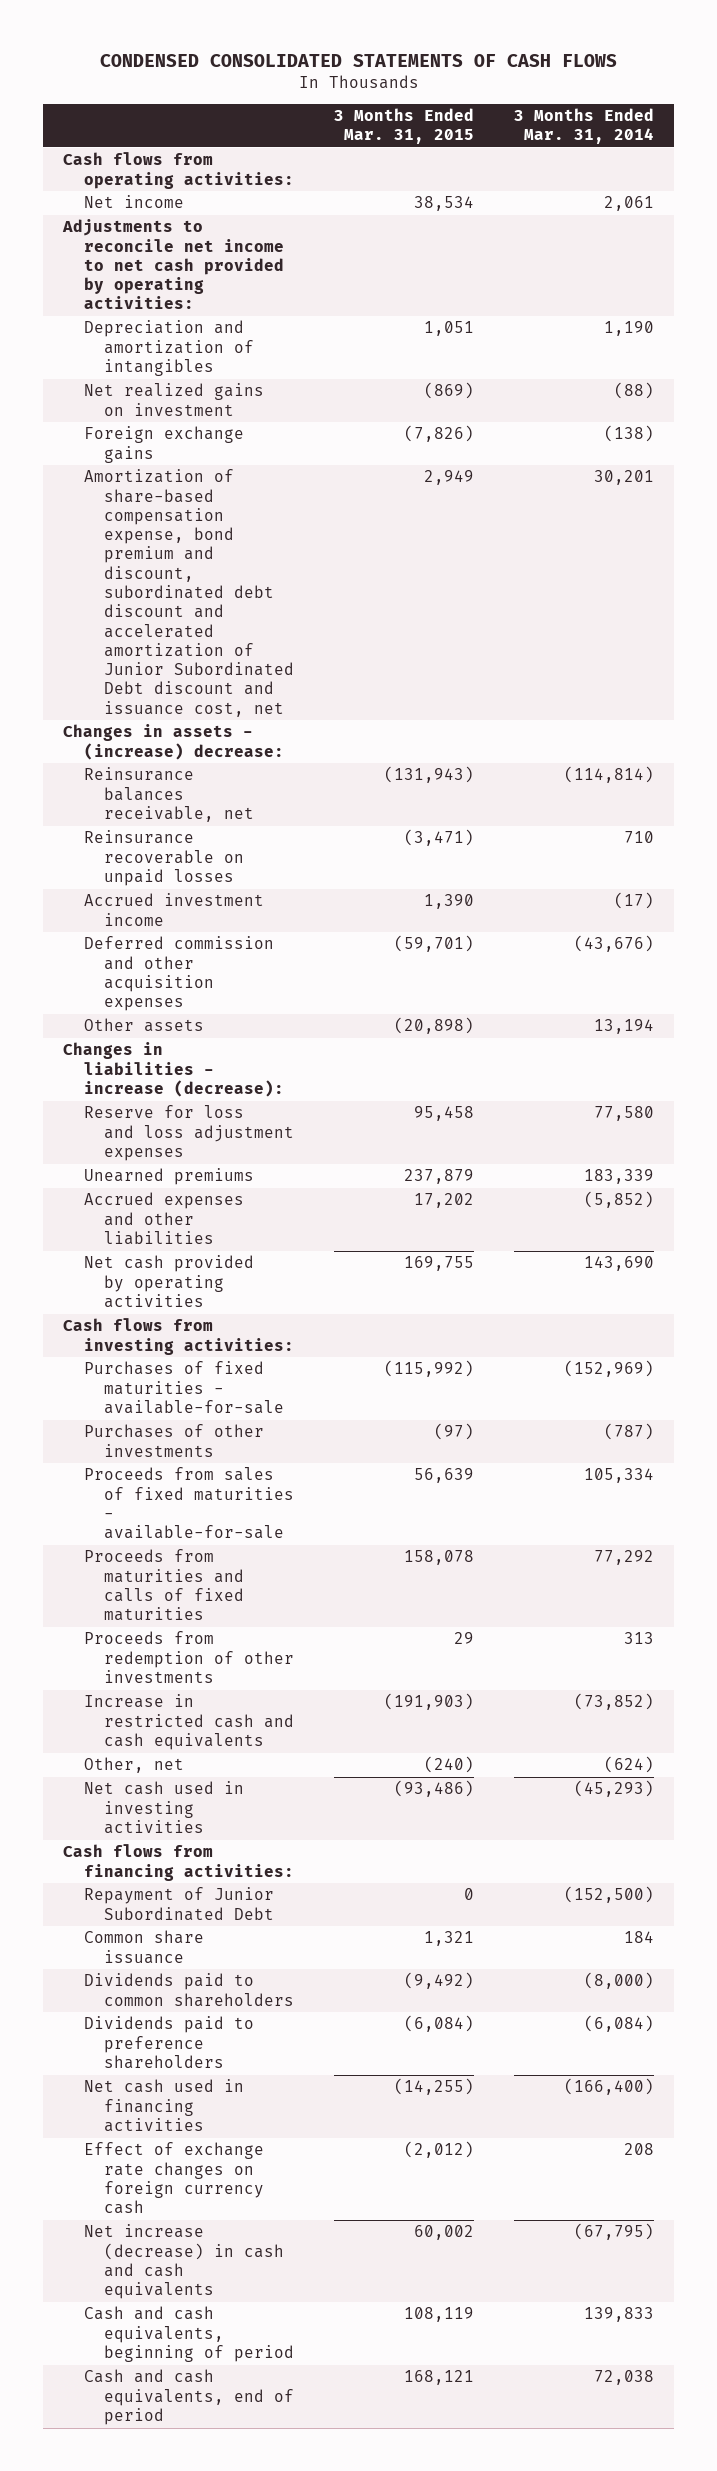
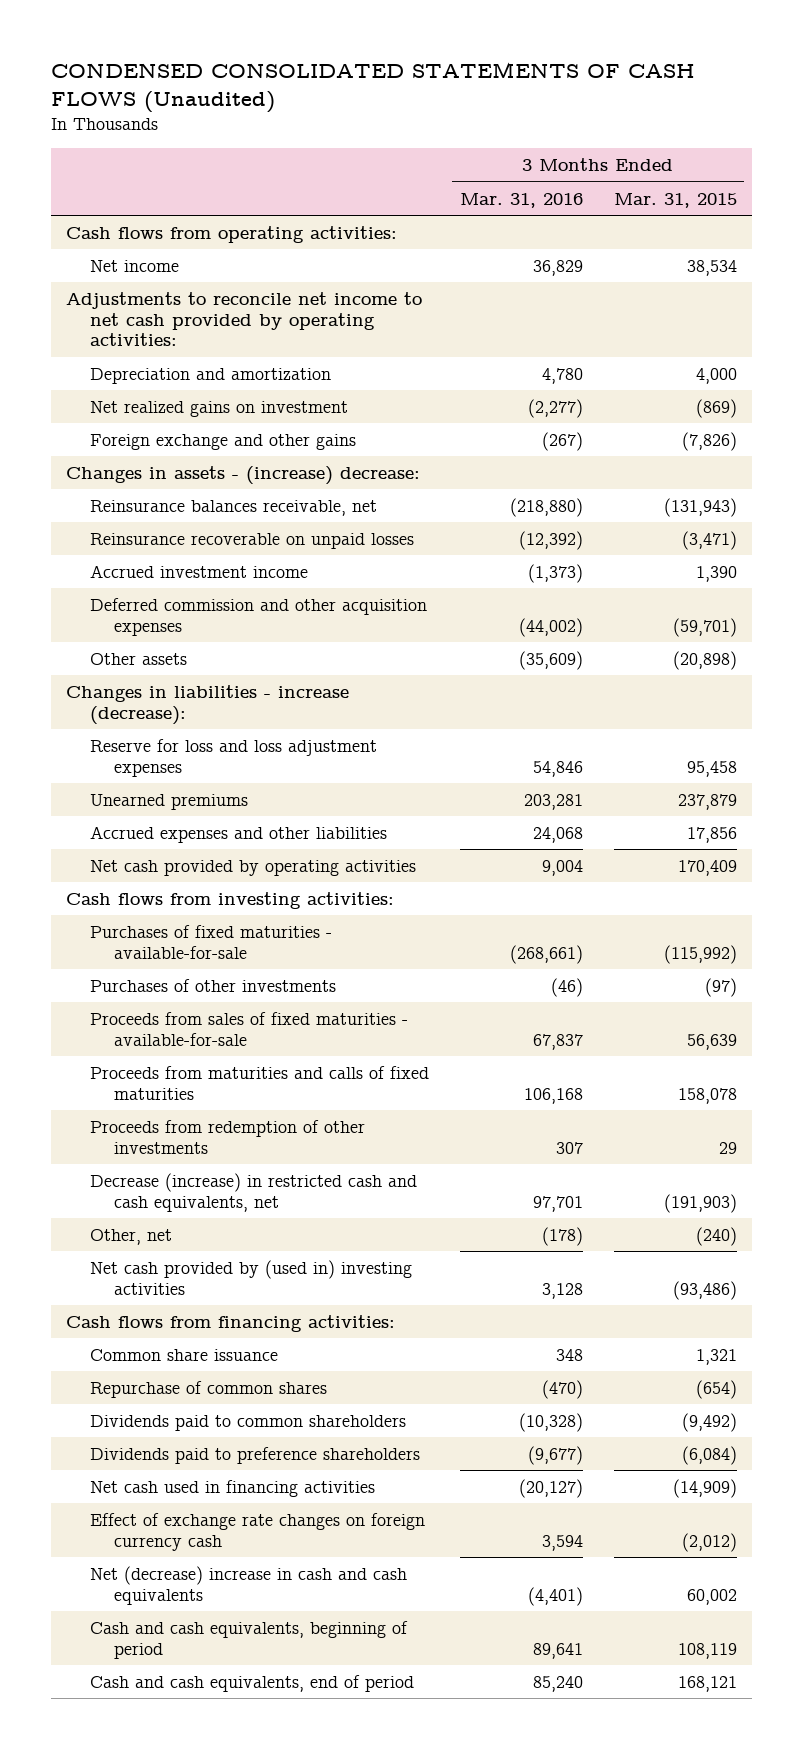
[99,54,617,68] CONDENSED CONSOLIDATED STATEMENTS OF CASH FLOWS -> [50,62,695,114] CONDENSED CONSOLIDATED STATEMENTS OF CASH FLOWS (Unaudited)
[513,107,654,145] 3 Months Ended Mar. 31, 2014 -> none
none -> [459,192,583,208] Mar. 31, 2016
[83,320,255,376] Depreciation and amortization of intangibles -> [90,367,332,384] Depreciation and amortization
[424,321,475,337] 1,051 -> [695,367,737,384] 4,000
[83,469,295,717] Amortization of share-based compensation expense, bond premium and discount, subordinated debt discount and accelerated amortization of Junior Subordinated Debt discount and issuance cost, net -> none
[83,426,244,463] Foreign exchange gains -> [90,433,357,450] Foreign exchange and other gains
[414,1193,475,1209] 17,202 -> [686,826,737,843] 17,856
[404,1256,475,1272] 169,755 -> [677,859,737,876] 170,409
[83,1694,295,1750] Increase in restricted cash and cash equivalents -> [90,1172,418,1212] Decrease (increase) in restricted cash and cash equivalents, net
[83,1781,244,1834] Net cash used in investing activities -> [90,1259,413,1295] Net cash provided by (used in) investing activities
[83,1887,275,1921] Repayment of Junior Subordinated Debt -> none
none -> [90,1380,328,1398] Repurchase of common shares
[394,2078,475,2096] (14,255) -> [672,1478,737,1498] (14,909)
[83,2224,285,2300] Net increase (decrease) in cash and cash equivalents -> [90,1565,408,1605] Net (decrease) increase in cash and cash equivalents

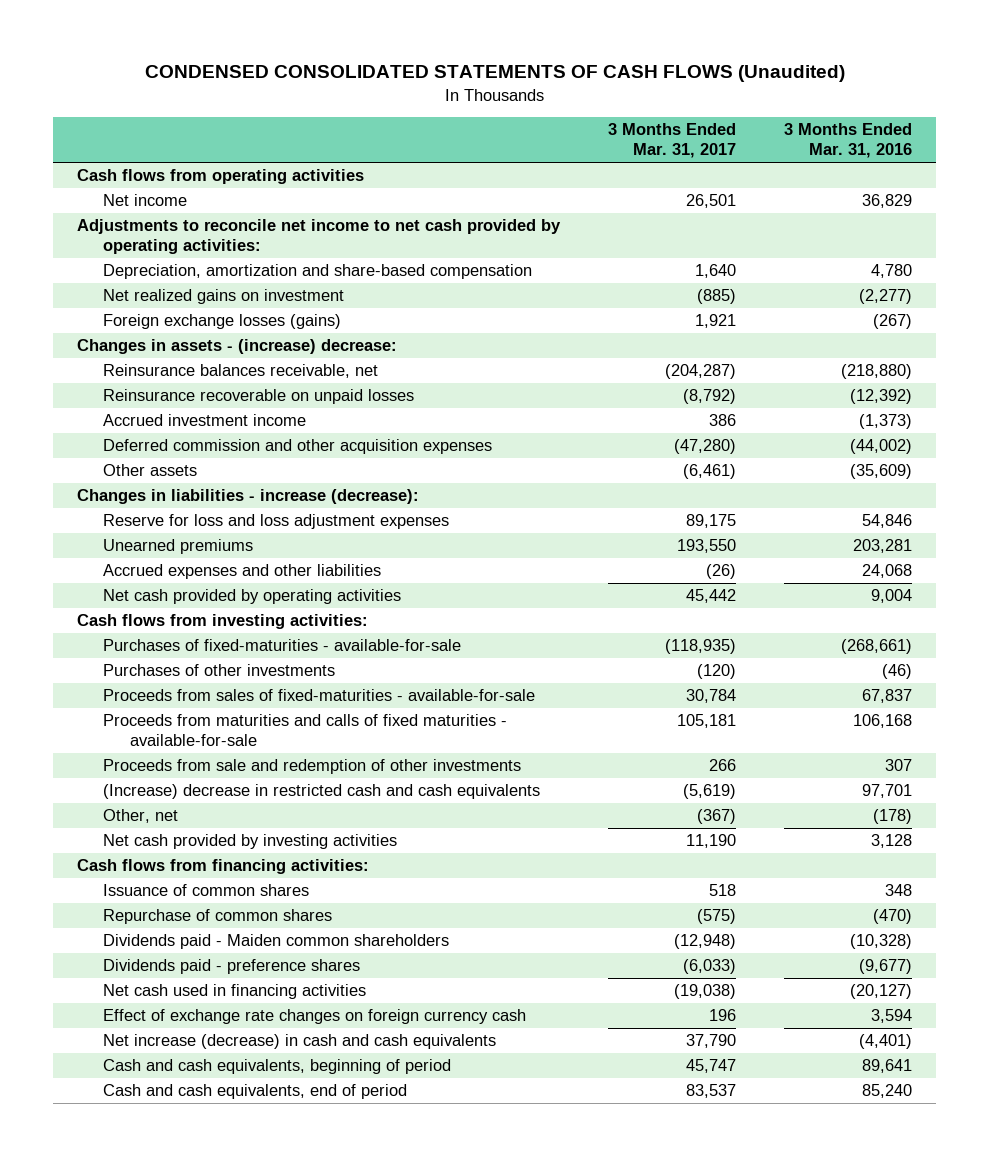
[613,192,737,208] Mar. 31, 2015 -> none
none -> [608,123,737,159] 3 Months Ended Mar. 31, 2017
[65,225,397,243] Cash flows from operating activities: -> [76,169,364,185] Cash flows from operating activities
[90,367,332,384] Depreciation and amortization -> [103,264,533,280] Depreciation, amortization and share-based compensation
[90,433,357,450] Foreign exchange and other gains -> [103,314,342,330] Foreign exchange losses (gains)
[90,924,333,959] Purchases of fixed maturities - available-for-sale -> [103,639,462,652] Purchases of fixed-maturities - available-for-sale
[90,1011,409,1046] Proceeds from sales of fixed maturities - available-for-sale -> [103,689,536,702] Proceeds from sales of fixed-maturities - available-for-sale
[90,1065,430,1100] Proceeds from maturities and calls of fixed maturities -> [103,714,508,747] Proceeds from maturities and calls of fixed maturities - available-for-sale
[90,1119,366,1154] Proceeds from redemption of other investments -> [103,759,522,775] Proceeds from sale and redemption of other investments
[90,1172,418,1212] Decrease (increase) in restricted cash and cash equivalents, net -> [103,784,541,800] (Increase) decrease in restricted cash and cash equivalents
[90,1259,413,1295] Net cash provided by (used in) investing activities -> [103,834,398,850] Net cash provided by investing activities
[90,1348,279,1361] Common share issuance -> [103,884,310,897] Issuance of common shares
[90,1414,407,1431] Dividends paid to common shareholders -> [103,934,450,950] Dividends paid - Maiden common shareholders
[90,1446,421,1464] Dividends paid to preference shareholders -> [103,959,361,975] Dividends paid - preference shares
[90,1565,408,1605] Net (decrease) increase in cash and cash equivalents -> [103,1034,497,1050] Net increase (decrease) in cash and cash equivalents

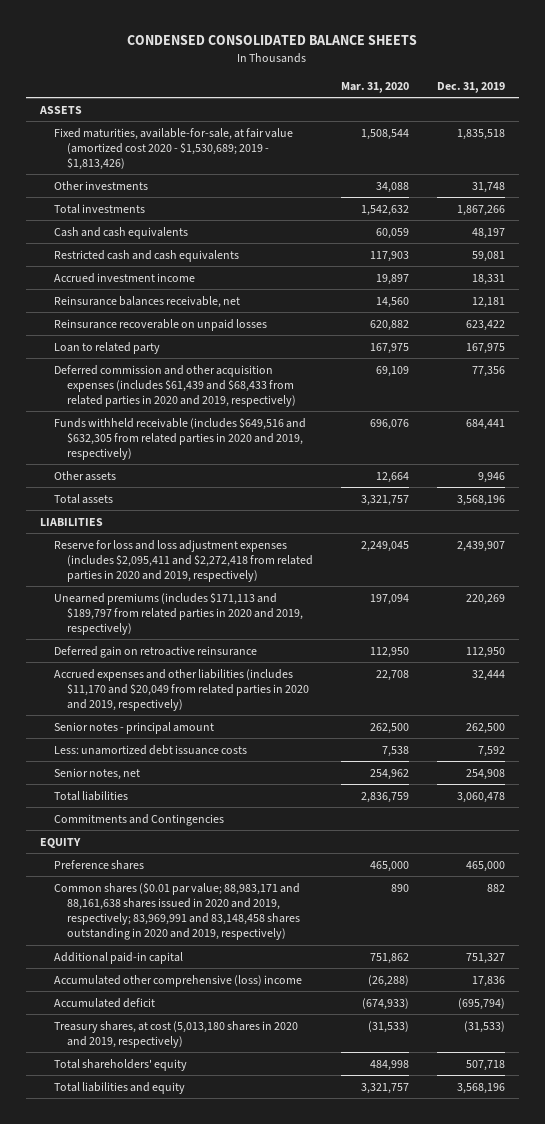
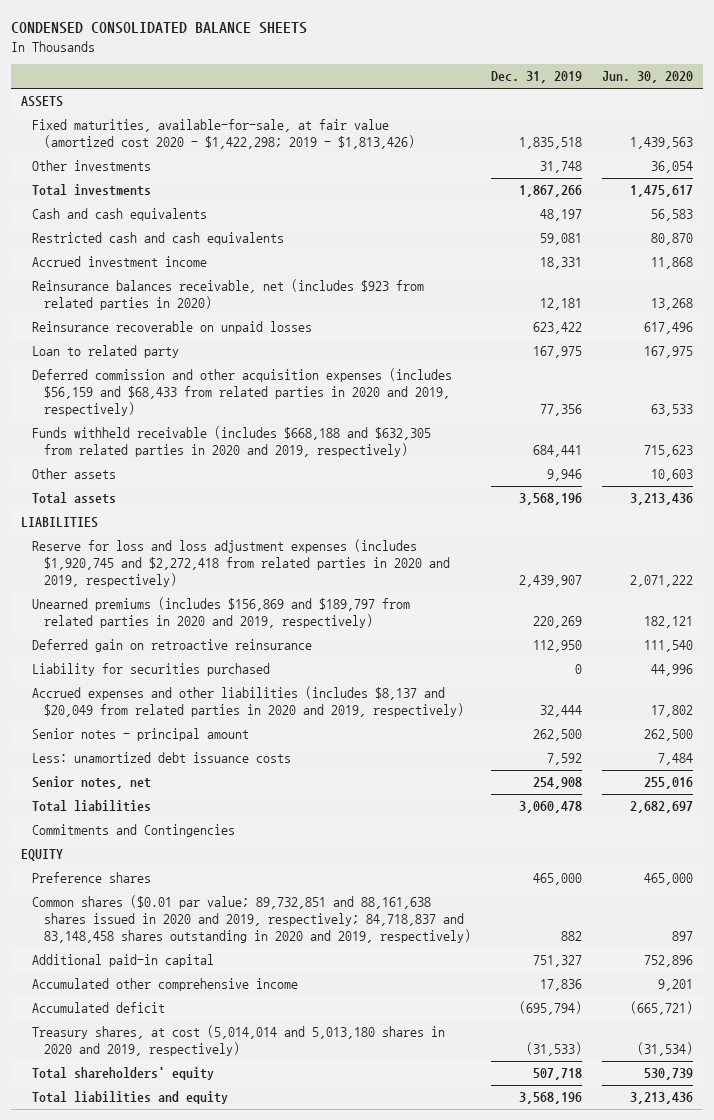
[340,81,409,93] Mar. 31, 2020 -> none
none -> [601,71,693,84] Jun. 30, 2020
[53,127,293,170] Fixed maturities, available-for-sale, at fair value (amortized cost 2020 - $1,530,689; 2019 - $1,813,426) -> [32,119,415,150] Fixed maturities, available-for-sale, at fair value (amortized cost 2020 - $1,422,298; 2019 - $1,813,426)
[53,295,240,308] Reinsurance balances receivable, net -> [32,279,425,311] Reinsurance balances receivable, net (includes $923 from related parties in 2020)
[53,364,297,407] Deferred commission and other acquisition expenses (includes $61,439 and $68,433 from related parties in 2020 and 2019, respectively) -> [32,368,453,417] Deferred commission and other acquisition expenses (includes $56,159 and $68,433 from related parties in 2020 and 2019, respectively)
[53,417,306,460] Funds withheld receivable (includes $649,516 and $632,305 from related parties in 2020 and 2019, respectively) -> [32,426,432,458] Funds withheld receivable (includes $668,188 and $632,305 from related parties in 2020 and 2019, respectively)
[53,539,314,582] Reserve for loss and loss adjustment expenses (includes $2,095,411 and $2,272,418 from related parties in 2020 and 2019, respectively) -> [32,539,450,588] Reserve for loss and loss adjustment expenses (includes $1,920,745 and $2,272,418 from related parties in 2020 and 2019, respectively)
[53,592,304,635] Unearned premiums (includes $171,113 and $189,797 from related parties in 2020 and 2019, respectively) -> [32,597,411,629] Unearned premiums (includes $156,869 and $189,797 from related parties in 2020 and 2019, respectively)
none -> [32,663,271,677] Liability for securities purchased
[53,668,310,711] Accrued expenses and other liabilities (includes $11,170 and $20,049 from related parties in 2020 and 2019, respectively) -> [32,686,464,718] Accrued expenses and other liabilities (includes $8,137 and $20,049 from related parties in 2020 and 2019, respectively)
[53,882,301,940] Common shares ($0.01 par value; 88,983,171 and 88,161,638 shares issued in 2020 and 2019, respectively; 83,969,991 and 83,148,458 shares outstanding in 2020 and 2019, respectively) -> [32,895,471,944] Common shares ($0.01 par value; 89,732,851 and 88,161,638 shares issued in 2020 and 2019, respectively; 84,718,837 and 83,148,458 shares outstanding in 2020 and 2019, respectively)
[53,974,302,987] Accumulated other comprehensive (loss) income -> [32,978,299,992] Accumulated other comprehensive income
[53,1020,298,1048] Treasury shares, at cost (5,013,180 shares in 2020 and 2019, respectively) -> [32,1025,446,1057] Treasury shares, at cost (5,014,014 and 5,013,180 shares in 2020 and 2019, respectively)

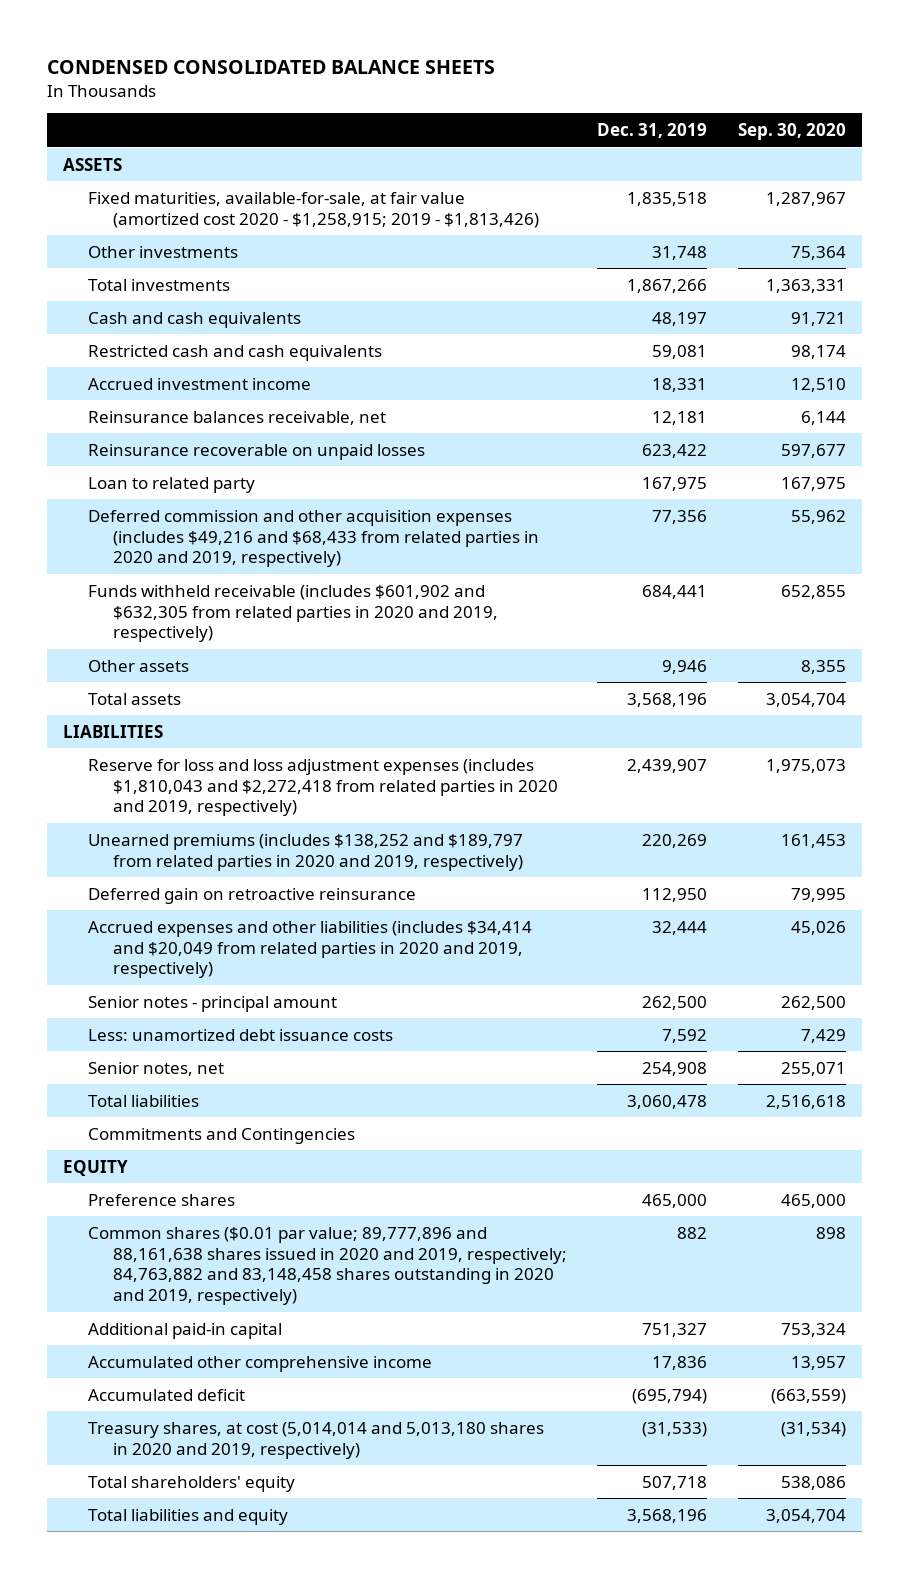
[601,71,693,84] Jun. 30, 2020 -> none
none -> [738,123,847,141] Sep. 30, 2020
[32,119,415,150] Fixed maturities, available-for-sale, at fair value (amortized cost 2020 - $1,422,298; 2019 - $1,813,426) -> [87,191,539,228] Fixed maturities, available-for-sale, at fair value (amortized cost 2020 - $1,258,915; 2019 - $1,813,426)
[32,279,425,311] Reinsurance balances receivable, net (includes $923 from related parties in 2020) -> [87,410,386,425] Reinsurance balances receivable, net
[32,368,453,417] Deferred commission and other acquisition expenses (includes $56,159 and $68,433 from related parties in 2020 and 2019, respectively) -> [87,509,539,568] Deferred commission and other acquisition expenses (includes $49,216 and $68,433 from related parties in 2020 and 2019, respectively)
[32,426,432,458] Funds withheld receivable (includes $668,188 and $632,305 from related parties in 2020 and 2019, respectively) -> [87,584,498,643] Funds withheld receivable (includes $601,902 and $632,305 from related parties in 2020 and 2019, respectively)
[32,539,450,588] Reserve for loss and loss adjustment expenses (includes $1,920,745 and $2,272,418 from related parties in 2020 and 2019, respectively) -> [87,758,558,817] Reserve for loss and loss adjustment expenses (includes $1,810,043 and $2,272,418 from related parties in 2020 and 2019, respectively)
[32,597,411,629] Unearned premiums (includes $156,869 and $189,797 from related parties in 2020 and 2019, respectively) -> [87,833,523,871] Unearned premiums (includes $138,252 and $189,797 from related parties in 2020 and 2019, respectively)
[32,663,271,677] Liability for securities purchased -> none
[32,686,464,718] Accrued expenses and other liabilities (includes $8,137 and $20,049 from related parties in 2020 and 2019, respectively) -> [87,920,532,979] Accrued expenses and other liabilities (includes $34,414 and $20,049 from related parties in 2020 and 2019, respectively)
[32,895,471,944] Common shares ($0.01 par value; 89,732,851 and 88,161,638 shares issued in 2020 and 2019, respectively; 84,718,837 and 83,148,458 shares outstanding in 2020 and 2019, respectively) -> [87,1226,567,1306] Common shares ($0.01 par value; 89,777,896 and 88,161,638 shares issued in 2020 and 2019, respectively; 84,763,882 and 83,148,458 shares outstanding in 2020 and 2019, respectively)

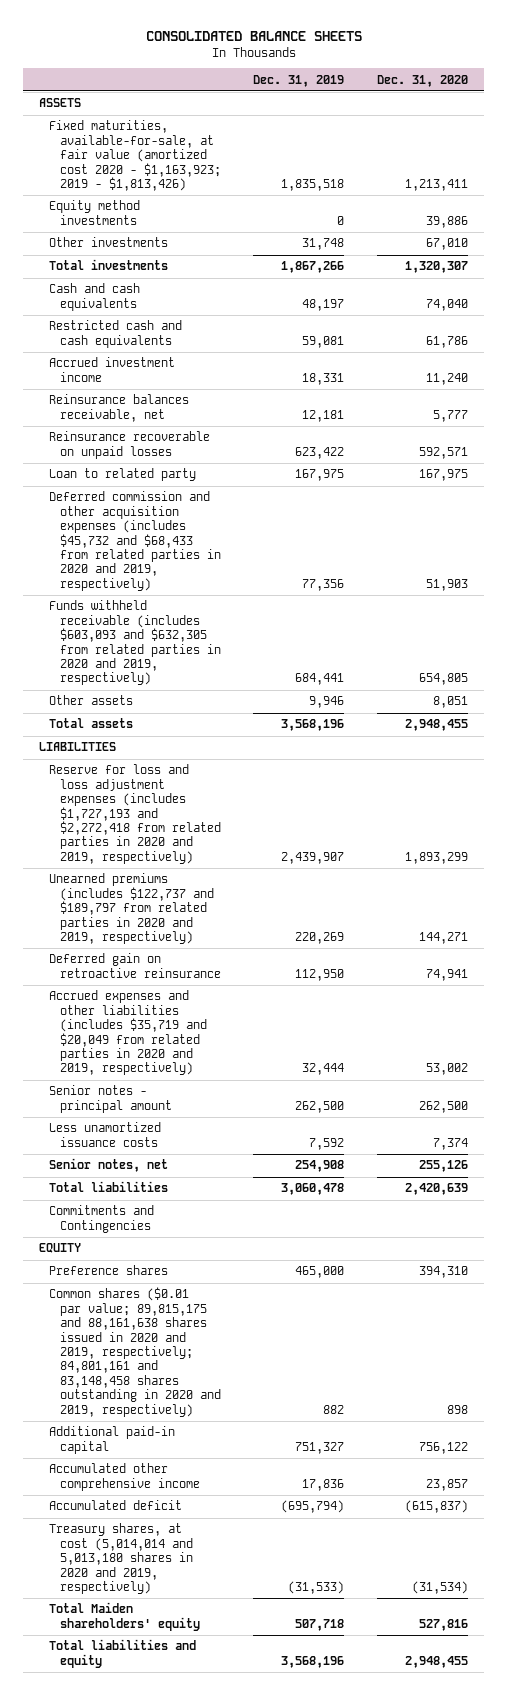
[47,59,496,74] CONDENSED CONSOLIDATED BALANCE SHEETS -> [145,31,362,42] CONSOLIDATED BALANCE SHEETS
[738,123,847,141] Sep. 30, 2020 -> none
none -> [376,74,468,87] Dec. 31, 2020
[87,191,539,228] Fixed maturities, available-for-sale, at fair value (amortized cost 2020 - $1,258,915; 2019 - $1,813,426) -> [49,120,221,192] Fixed maturities, available-for-sale, at fair value (amortized cost 2020 - $1,163,923; 2019 - $1,813,426)
none -> [49,200,141,225] Equity method investments
[87,509,539,568] Deferred commission and other acquisition expenses (includes $49,216 and $68,433 from related parties in 2020 and 2019, respectively) -> [49,491,221,591] Deferred commission and other acquisition expenses (includes $45,732 and $68,433 from related parties in 2020 and 2019, respectively)
[87,584,498,643] Funds withheld receivable (includes $601,902 and $632,305 from related parties in 2020 and 2019, respectively) -> [49,600,221,686] Funds withheld receivable (includes $603,093 and $632,305 from related parties in 2020 and 2019, respectively)
[87,758,558,817] Reserve for loss and loss adjustment expenses (includes $1,810,043 and $2,272,418 from related parties in 2020 and 2019, respectively) -> [49,764,221,864] Reserve for loss and loss adjustment expenses (includes $1,727,193 and $2,272,418 from related parties in 2020 and 2019, respectively)
[87,833,523,871] Unearned premiums (includes $138,252 and $189,797 from related parties in 2020 and 2019, respectively) -> [49,873,214,945] Unearned premiums (includes $122,737 and $189,797 from related parties in 2020 and 2019, respectively)
[87,920,532,979] Accrued expenses and other liabilities (includes $34,414 and $20,049 from related parties in 2020 and 2019, respectively) -> [49,990,207,1076] Accrued expenses and other liabilities (includes $35,719 and $20,049 from related parties in 2020 and 2019, respectively)
[87,1028,393,1041] Less: unamortized debt issuance costs -> [49,1122,162,1147] Less unamortized issuance costs
[87,1226,567,1306] Common shares ($0.01 par value; 89,777,896 and 88,161,638 shares issued in 2020 and 2019, respectively; 84,763,882 and 83,148,458 shares outstanding in 2020 and 2019, respectively) -> [49,1287,221,1417] Common shares ($0.01 par value; 89,815,175 and 88,161,638 shares issued in 2020 and 2019, respectively; 84,801,161 and 83,148,458 shares outstanding in 2020 and 2019, respectively)
[87,1475,295,1492] Total shareholders' equity -> [49,1602,200,1631] Total Maiden shareholders' equity

